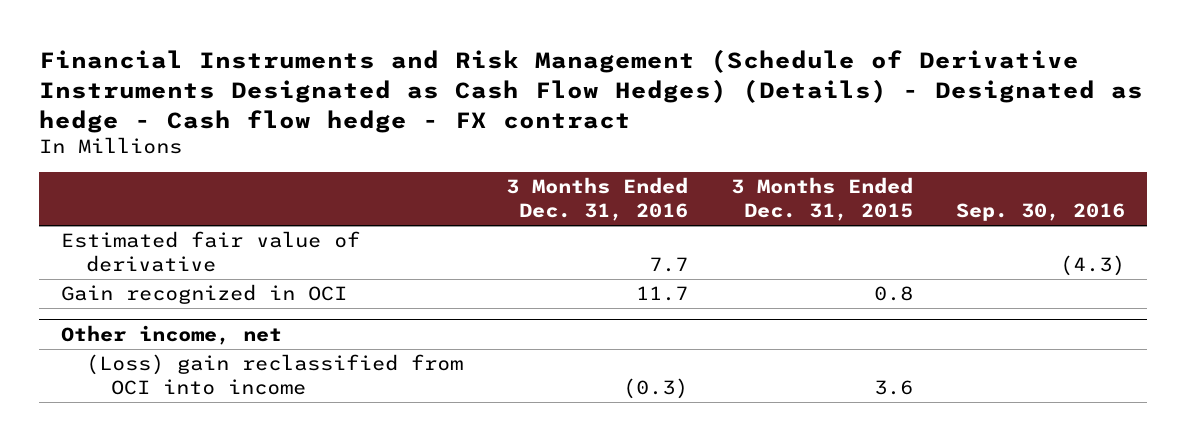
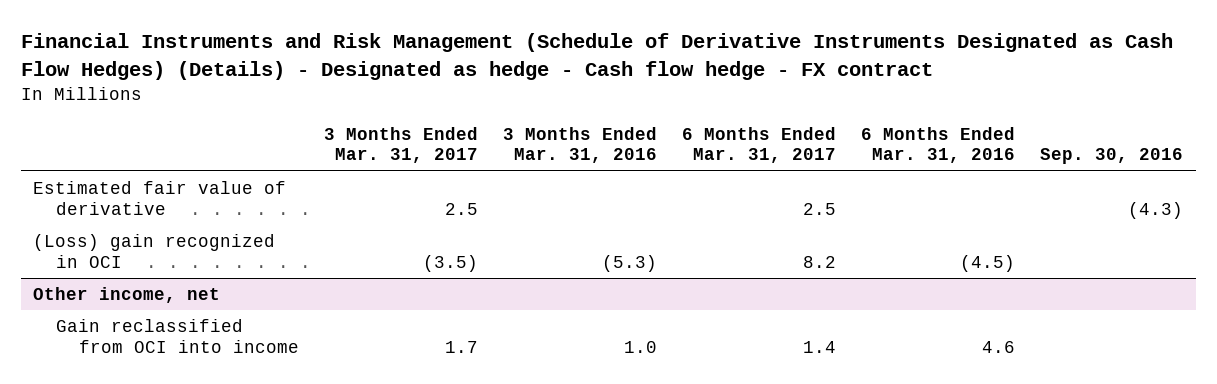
[505,177,688,222] 3 Months Ended Dec. 31, 2016 -> none
[731,177,914,222] 3 Months Ended Dec. 31, 2015 -> none
none -> [323,126,478,164] 3 Months Ended Mar. 31, 2017
none -> [502,126,657,164] 3 Months Ended Mar. 31, 2016
none -> [682,126,837,164] 6 Months Ended Mar. 31, 2017
none -> [861,126,1016,164] 6 Months Ended Mar. 31, 2016
[60,284,347,305] Gain recognized in OCI -> [33,233,276,268] (Loss) gain recognized in OCI
[85,354,463,396] (Loss) gain reclassified from OCI into income -> [56,318,299,353] Gain reclassified from OCI into income

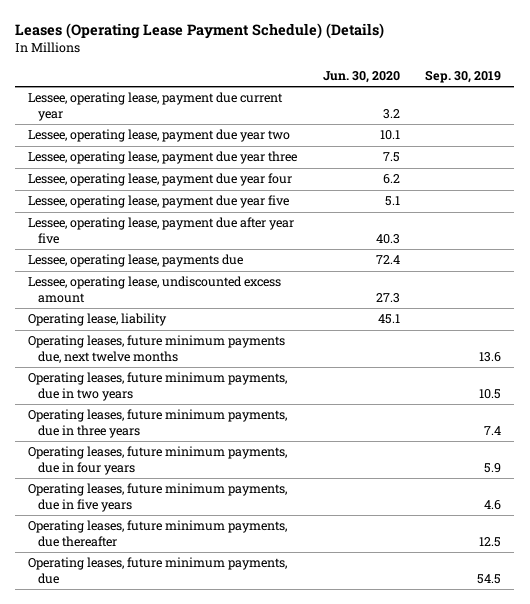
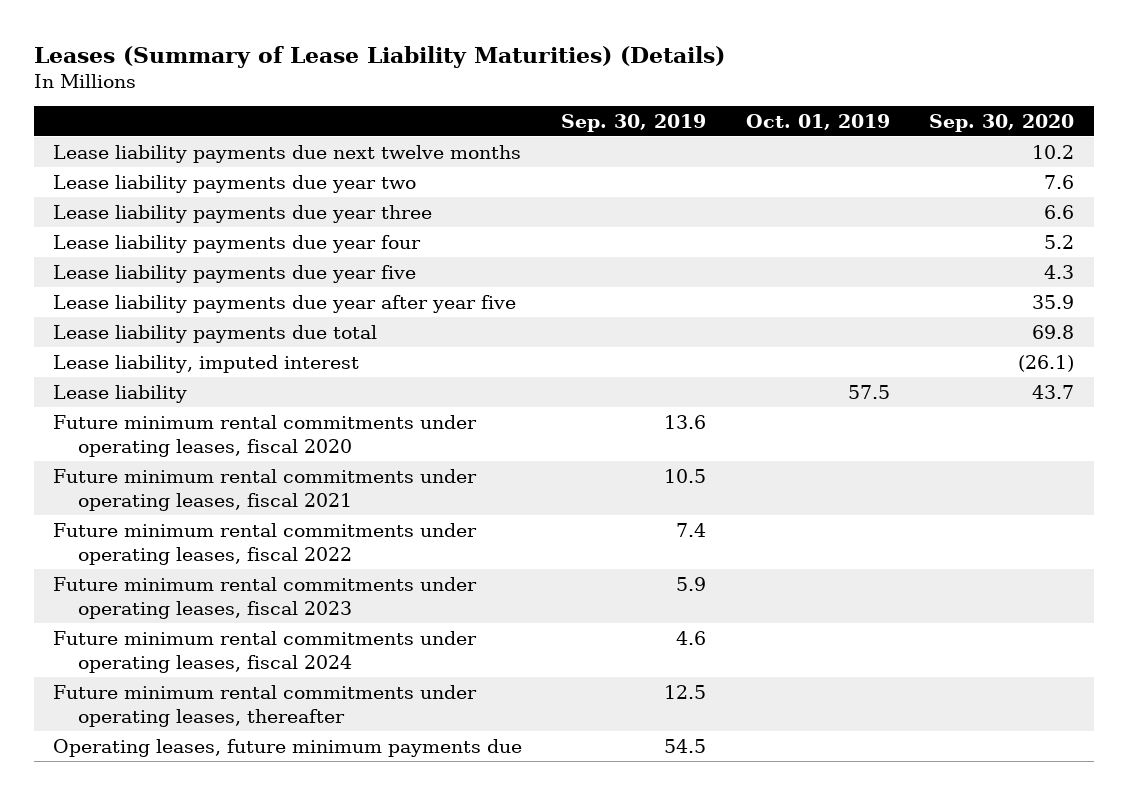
[15,23,385,40] Leases (Operating Lease Payment Schedule) (Details) -> [33,45,725,68] Leases (Summary of Lease Liability Maturities) (Details)
[322,71,400,84] Jun. 30, 2020 -> none
none -> [745,113,890,130] Oct. 01, 2019
none -> [928,113,1074,132] Sep. 30, 2020
[28,92,284,122] Lessee, operating lease, payment due current year -> [53,144,522,163] Lease liability payments due next twelve months
[28,129,291,143] Lessee, operating lease, payment due year two -> [53,174,417,193] Lease liability payments due year two
[28,151,298,165] Lessee, operating lease, payment due year three -> [53,204,433,223] Lease liability payments due year three
[28,173,293,187] Lessee, operating lease, payment due year four -> [53,234,422,253] Lease liability payments due year four
[28,195,290,209] Lessee, operating lease, payment due year five -> [53,264,417,283] Lease liability payments due year five
[28,217,295,245] Lessee, operating lease, payment due after year five -> [53,294,517,313] Lease liability payments due year after year five
[28,254,244,268] Lessee, operating lease, payments due -> [53,324,378,343] Lease liability payments due total
[28,276,282,304] Lessee, operating lease, undiscounted excess amount -> [53,354,360,373] Lease liability, imputed interest
[28,313,168,327] Operating lease, liability -> [53,384,188,403] Lease liability
[28,335,286,364] Operating leases, future minimum payments due, next twelve months -> [53,414,478,457] Future minimum rental commitments under operating leases, fiscal 2020
[28,372,288,402] Operating leases, future minimum payments, due in two years -> [53,468,478,511] Future minimum rental commitments under operating leases, fiscal 2021
[28,409,288,439] Operating leases, future minimum payments, due in three years -> [53,522,478,565] Future minimum rental commitments under operating leases, fiscal 2022
[28,446,288,476] Operating leases, future minimum payments, due in four years -> [53,576,478,619] Future minimum rental commitments under operating leases, fiscal 2023
[28,483,288,513] Operating leases, future minimum payments, due in five years -> [53,630,478,673] Future minimum rental commitments under operating leases, fiscal 2024
[28,520,288,548] Operating leases, future minimum payments, due thereafter -> [53,684,478,727] Future minimum rental commitments under operating leases, thereafter
[28,557,288,585] Operating leases, future minimum payments, due -> [53,738,523,757] Operating leases, future minimum payments due

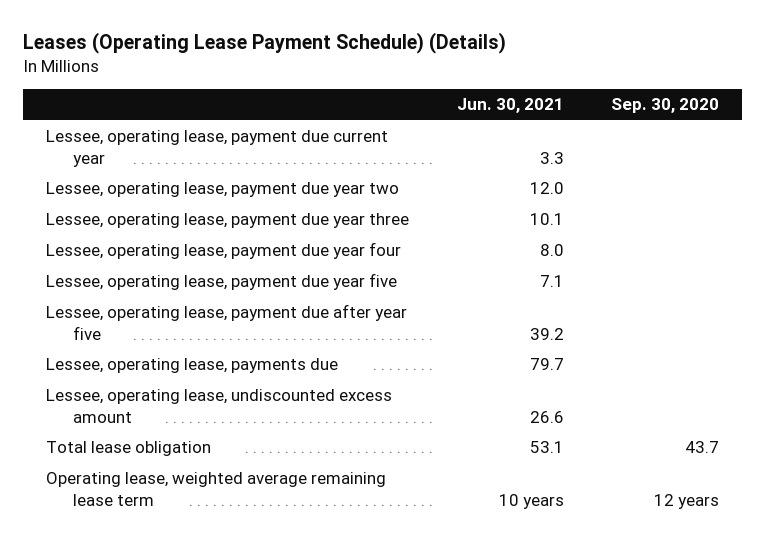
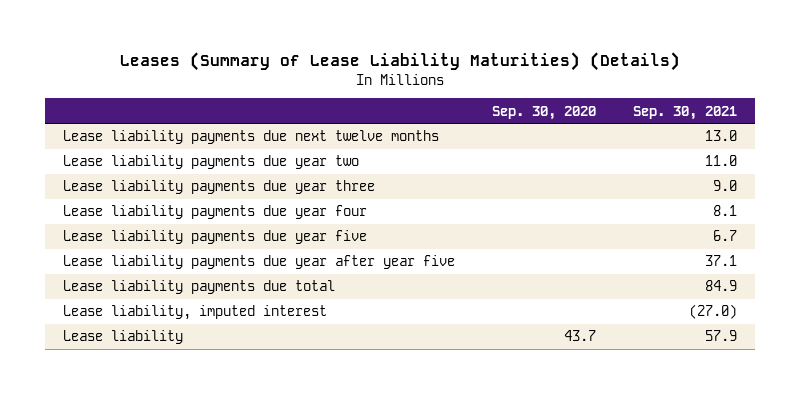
[22,32,506,55] Leases (Operating Lease Payment Schedule) (Details) -> [120,52,681,72] Leases (Summary of Lease Liability Maturities) (Details)
[456,98,564,114] Jun. 30, 2021 -> none
none -> [632,105,737,120] Sep. 30, 2021
[46,472,387,506] Operating lease, weighted average remaining lease term -> none
[46,130,389,167] Lessee, operating lease, payment due current year -> [63,130,440,145] Lease liability payments due next twelve months
[46,182,400,198] Lessee, operating lease, payment due year two -> [63,155,360,170] Lease liability payments due year two
[46,213,410,229] Lessee, operating lease, payment due year three -> [63,180,376,195] Lease liability payments due year three
[46,242,402,260] Lessee, operating lease, payment due year four -> [63,205,368,220] Lease liability payments due year four
[46,273,398,291] Lessee, operating lease, payment due year five -> [63,230,368,245] Lease liability payments due year five
[46,304,408,340] Lessee, operating lease, payment due after year five -> [63,255,456,270] Lease liability payments due year after year five
[46,358,339,374] Lessee, operating lease, payments due -> [63,280,336,295] Lease liability payments due total
[46,389,393,423] Lessee, operating lease, undiscounted excess amount -> [63,305,328,321] Lease liability, imputed interest
[46,441,212,457] Total lease obligation -> [63,330,184,345] Lease liability

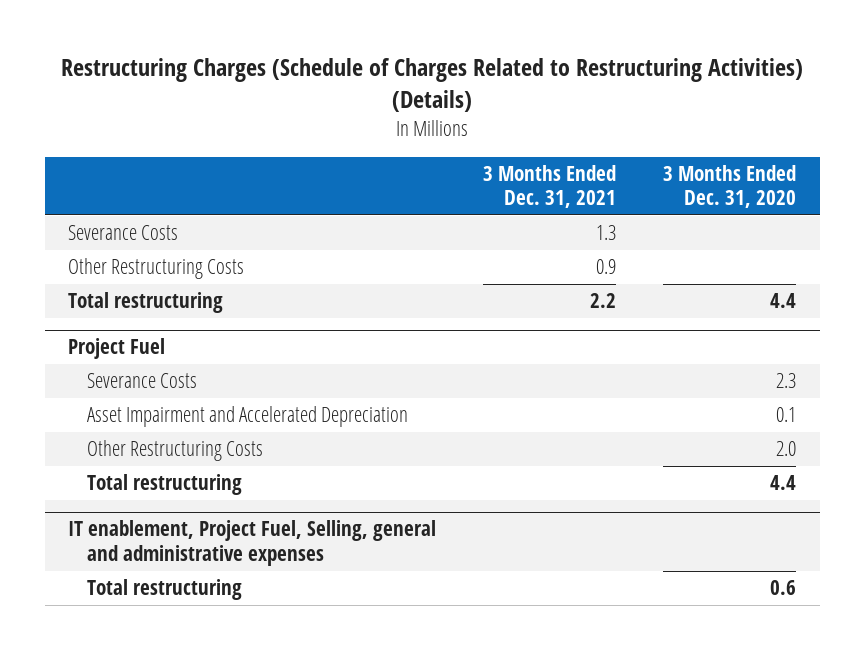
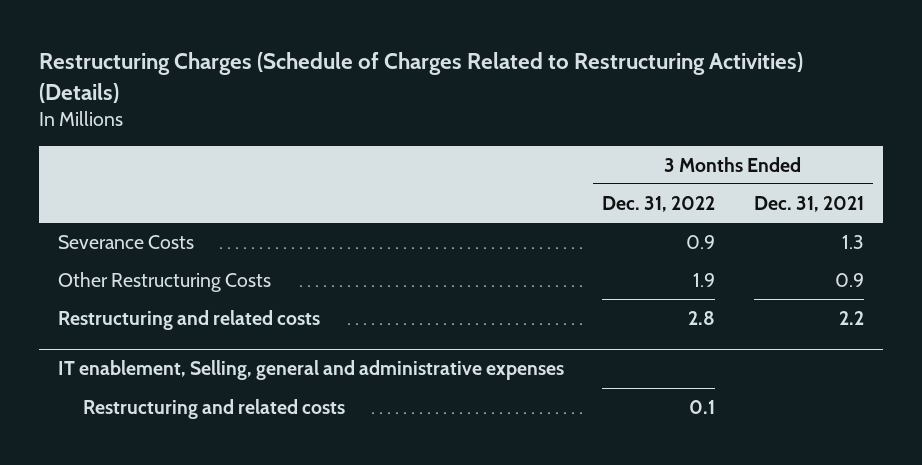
[663,164,797,209] 3 Months Ended Dec. 31, 2020 -> none
none -> [602,195,716,212] Dec. 31, 2022
[68,338,166,360] Project Fuel -> none
[86,373,197,389] Severance Costs -> none
[86,406,408,428] Asset Impairment and Accelerated Depreciation -> none
[86,440,263,462] Other Restructuring Costs -> none
[86,474,242,496] Total restructuring -> none
[68,292,224,314] Total restructuring -> [58,310,321,331] Restructuring and related costs
[68,520,437,567] IT enablement, Project Fuel, Selling, general and administrative expenses -> [58,360,565,381] IT enablement, Selling, general and administrative expenses
[86,579,242,601] Total restructuring -> [82,399,345,420] Restructuring and related costs

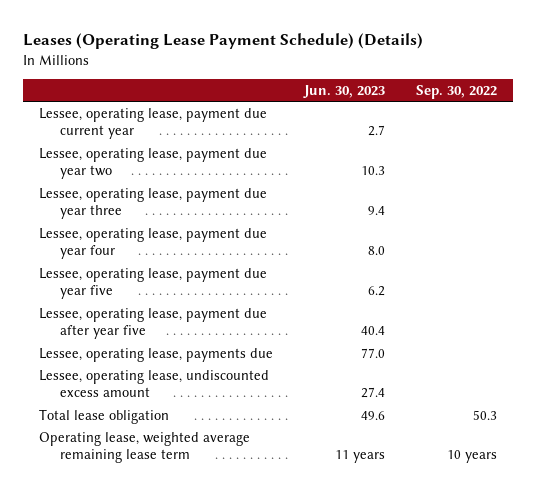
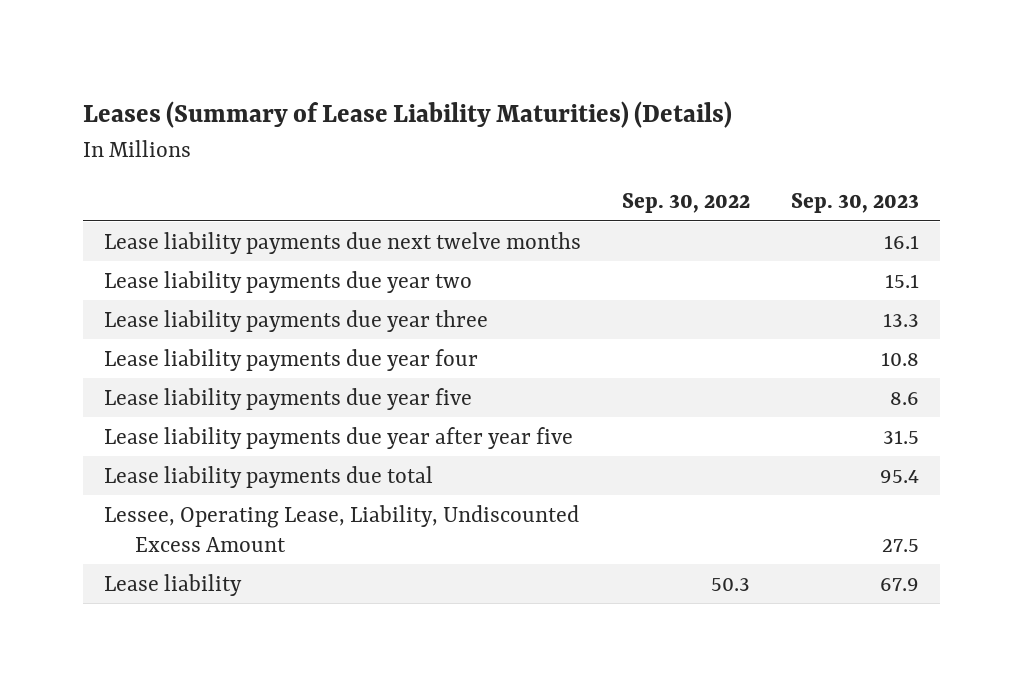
[23,33,424,50] Leases (Operating Lease Payment Schedule) (Details) -> [83,101,733,129] Leases (Summary of Lease Liability Maturities) (Details)
[303,84,386,98] Jun. 30, 2023 -> none
none -> [791,193,920,214] Sep. 30, 2023
[38,431,250,464] Operating lease, weighted average remaining lease term -> none
[38,107,267,140] Lessee, operating lease, payment due current year -> [103,231,581,254] Lease liability payments due next twelve months
[38,147,267,180] Lessee, operating lease, payment due year two -> [103,270,472,293] Lease liability payments due year two
[38,187,267,220] Lessee, operating lease, payment due year three -> [103,309,488,332] Lease liability payments due year three
[38,227,267,260] Lessee, operating lease, payment due year four -> [103,348,478,371] Lease liability payments due year four
[38,267,267,300] Lessee, operating lease, payment due year five -> [103,387,472,410] Lease liability payments due year five
[38,307,267,340] Lessee, operating lease, payment due after year five -> [103,426,573,449] Lease liability payments due year after year five
[38,347,273,362] Lessee, operating lease, payments due -> [103,465,433,488] Lease liability payments due total
[38,369,269,398] Lessee, operating lease, undiscounted excess amount -> [103,504,579,552] Lessee, Operating Lease, Liability, Undiscounted Excess Amount
[38,408,169,424] Total lease obligation -> [103,573,242,596] Lease liability

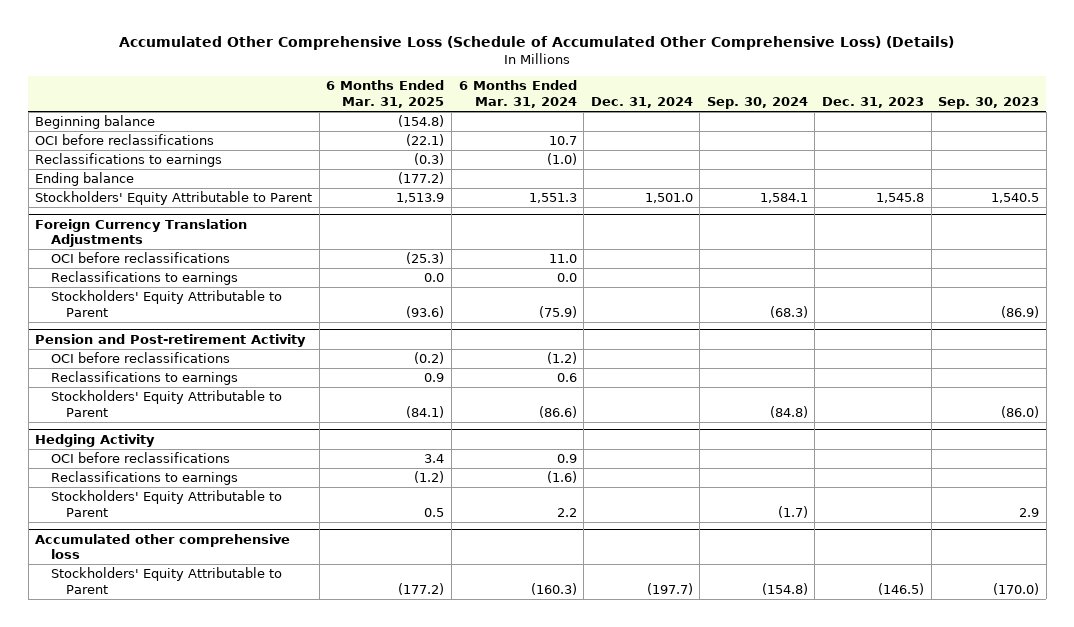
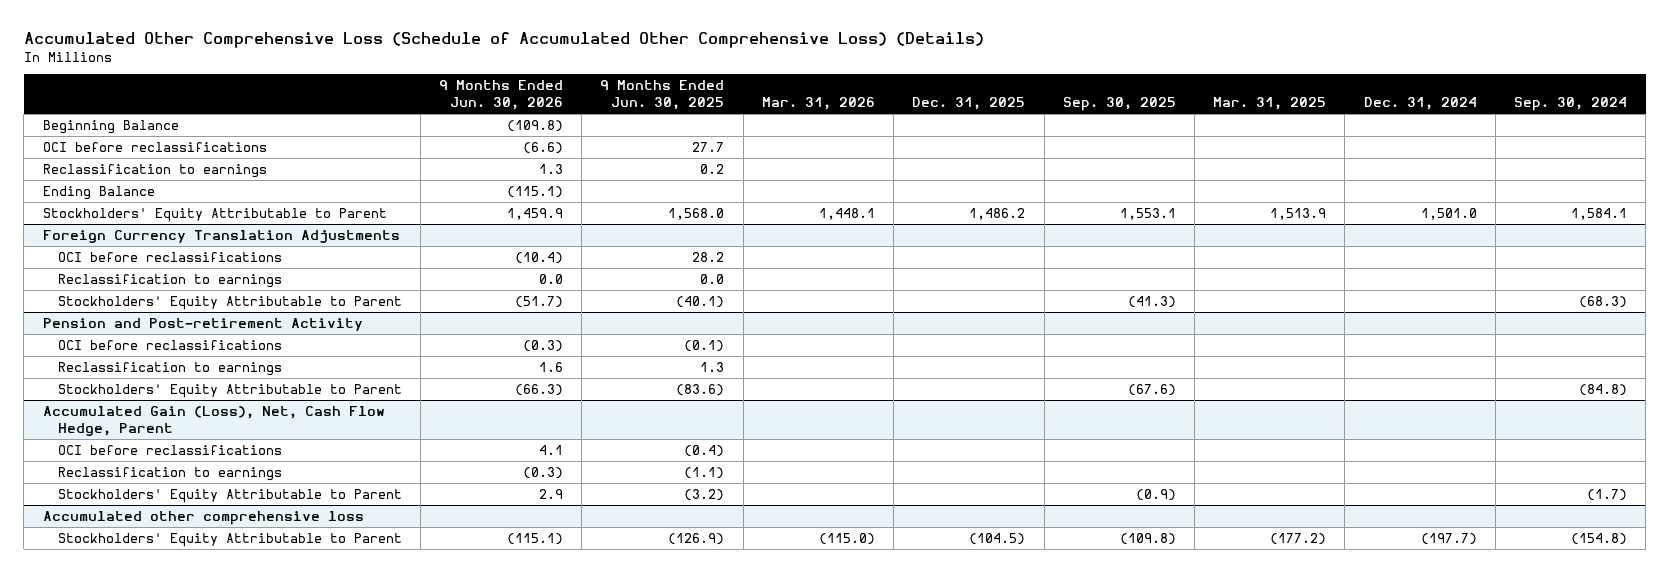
[326,80,445,108] 6 Months Ended Mar. 31, 2025 -> none
[458,80,577,108] 6 Months Ended Mar. 31, 2024 -> none
[822,96,925,108] Dec. 31, 2023 -> none
[938,96,1040,109] Sep. 30, 2023 -> none
none -> [438,80,563,111] 9 Months Ended Jun. 30, 2026
none -> [600,80,725,111] 9 Months Ended Jun. 30, 2025
none -> [761,97,875,111] Mar. 31, 2026
none -> [912,97,1026,111] Dec. 31, 2025
none -> [1062,97,1176,112] Sep. 30, 2025
none -> [1213,97,1327,111] Mar. 31, 2025
[35,115,156,130] Beginning balance -> [42,119,179,134] Beginning Balance
[35,153,223,168] Reclassifications to earnings -> [42,163,267,178] Reclassification to earnings
[35,172,135,187] Ending balance -> [42,185,155,200] Ending Balance
[50,271,238,286] Reclassifications to earnings -> [57,273,282,288] Reclassification to earnings
[50,371,238,386] Reclassifications to earnings -> [57,361,282,376] Reclassification to earnings
[35,433,156,447] Hedging Activity -> [42,405,385,436] Accumulated Gain (Loss), Net, Cash Flow Hedge, Parent
[50,471,238,486] Reclassifications to earnings -> [57,466,282,481] Reclassification to earnings

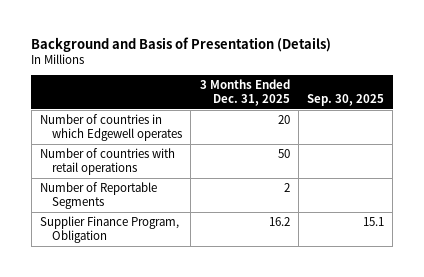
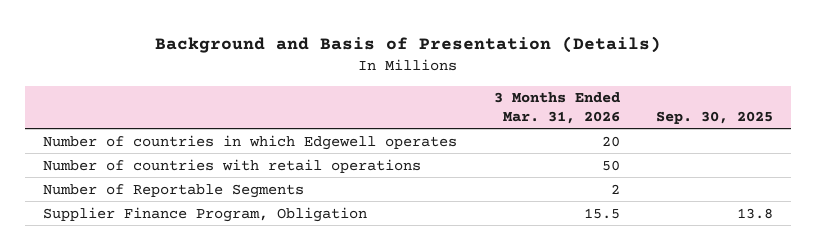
[199,79,290,106] 3 Months Ended Dec. 31, 2025 -> none
none -> [493,92,620,124] 3 Months Ended Mar. 31, 2026
[363,217,385,227] 15.1 -> [736,207,773,219] 13.8

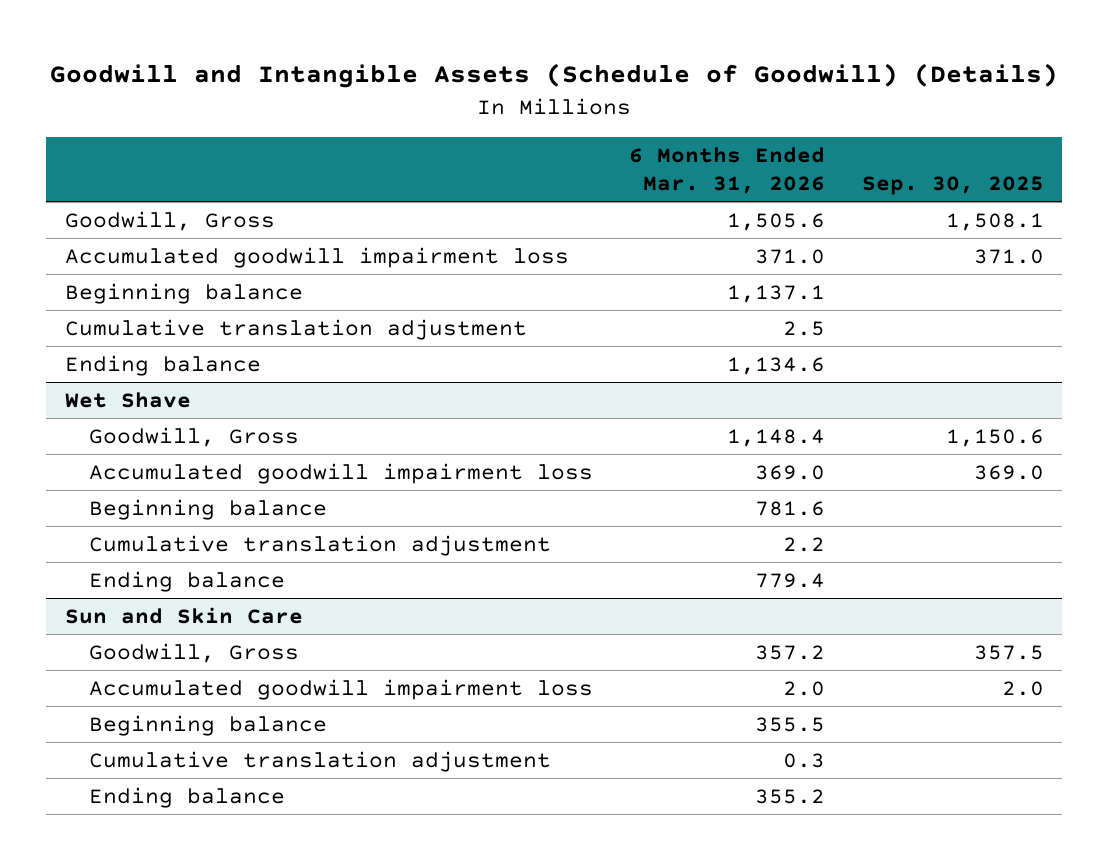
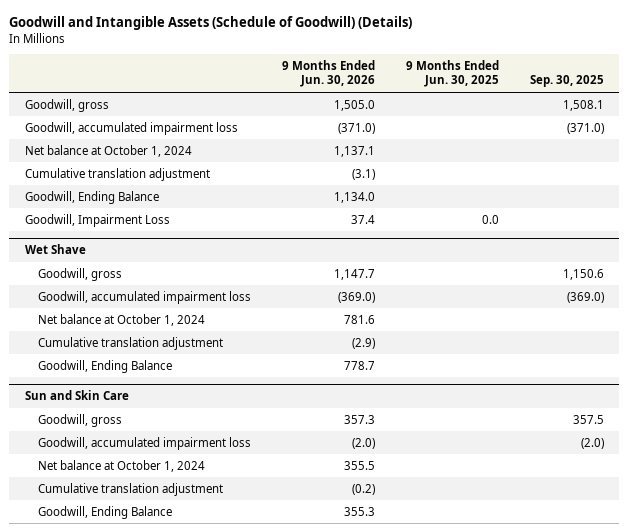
[629,146,826,194] 6 Months Ended Mar. 31, 2026 -> none
none -> [281,59,375,88] 9 Months Ended Jun. 30, 2026
none -> [405,59,499,88] 9 Months Ended Jun. 30, 2025
[64,210,275,231] Goodwill, Gross -> [24,98,109,112] Goodwill, gross
[64,246,569,268] Accumulated goodwill impairment loss -> [24,121,238,135] Goodwill, accumulated impairment loss
[974,248,1045,264] 371.0 -> [566,122,604,134] (371.0)
[64,282,303,304] Beginning balance -> [24,144,192,157] Net balance at October 1, 2024
[64,354,261,376] Ending balance -> [24,190,159,204] Goodwill, Ending Balance
none -> [24,213,170,227] Goodwill, Impairment Loss
[88,426,299,447] Goodwill, Gross -> [37,267,122,281] Goodwill, gross
[88,462,593,484] Accumulated goodwill impairment loss -> [37,290,251,304] Goodwill, accumulated impairment loss
[974,464,1045,480] 369.0 -> [566,291,604,303] (369.0)
[88,498,327,520] Beginning balance -> [37,313,205,326] Net balance at October 1, 2024
[88,570,285,592] Ending balance -> [37,359,172,373] Goodwill, Ending Balance
[88,642,299,663] Goodwill, Gross -> [37,413,122,427] Goodwill, gross
[88,678,593,700] Accumulated goodwill impairment loss -> [37,436,251,450] Goodwill, accumulated impairment loss
[1002,680,1045,696] 2.0 -> [580,437,604,449] (2.0)
[88,714,327,736] Beginning balance -> [37,459,205,472] Net balance at October 1, 2024
[88,786,285,808] Ending balance -> [37,505,172,519] Goodwill, Ending Balance

